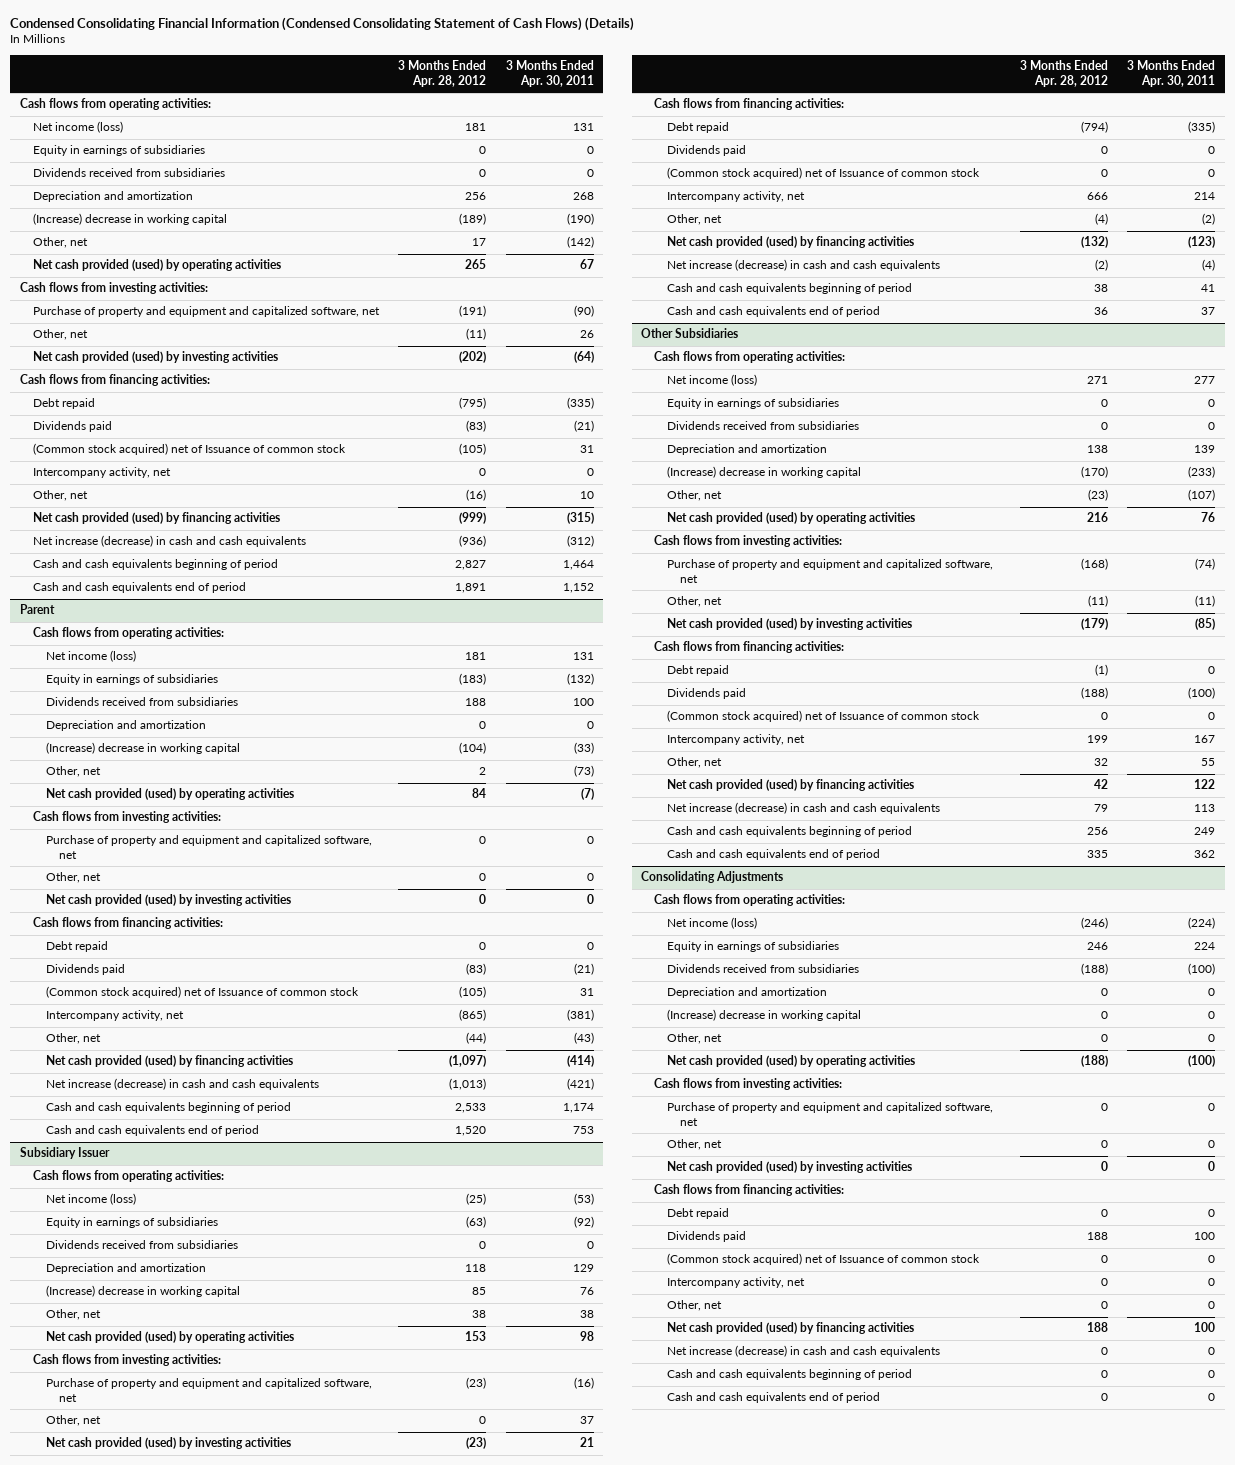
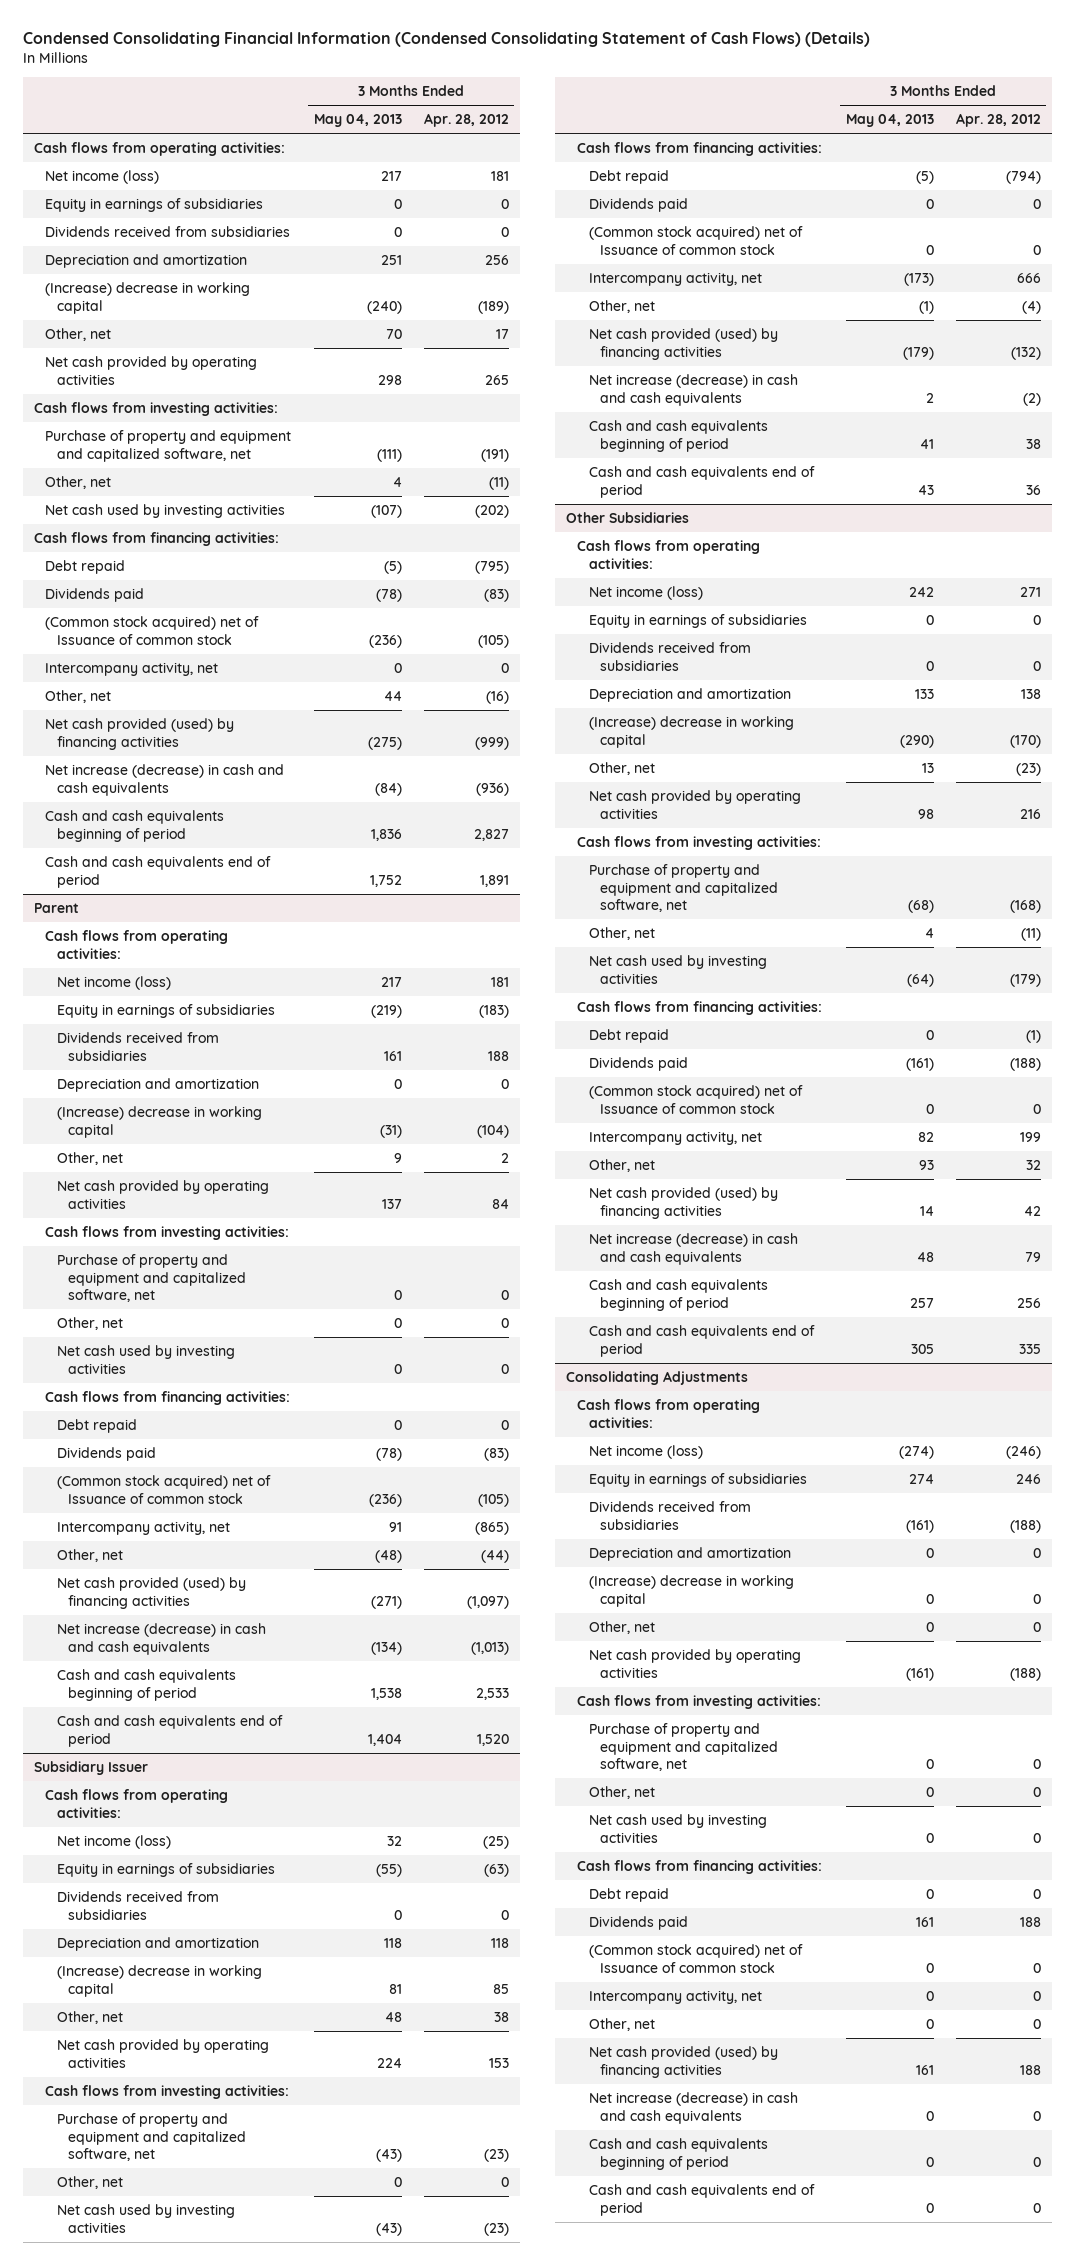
[505,60,594,87] 3 Months Ended Apr. 30, 2011 -> none
none -> [313,114,402,128] May 04, 2013
[32,259,281,272] Net cash provided (used) by operating activities -> [45,355,258,385] Net cash provided by operating activities
[32,351,278,364] Net cash provided (used) by investing activities -> [45,503,286,518] Net cash used by investing activities
[45,788,294,801] Net cash provided (used) by operating activities -> [56,1179,269,1209] Net cash provided by operating activities
[45,894,291,907] Net cash provided (used) by investing activities -> [56,1344,235,1374] Net cash used by investing activities
[45,1331,294,1344] Net cash provided (used) by operating activities -> [56,2038,269,2068] Net cash provided by operating activities
[45,1437,291,1450] Net cash provided (used) by investing activities -> [56,2203,235,2233] Net cash used by investing activities
[667,512,916,525] Net cash provided (used) by operating activities -> [588,789,801,819] Net cash provided by operating activities
[667,618,913,631] Net cash provided (used) by investing activities -> [588,954,767,984] Net cash used by investing activities
[667,1055,916,1068] Net cash provided (used) by operating activities -> [588,1648,801,1678] Net cash provided by operating activities
[667,1161,913,1174] Net cash provided (used) by investing activities -> [588,1813,767,1843] Net cash used by investing activities

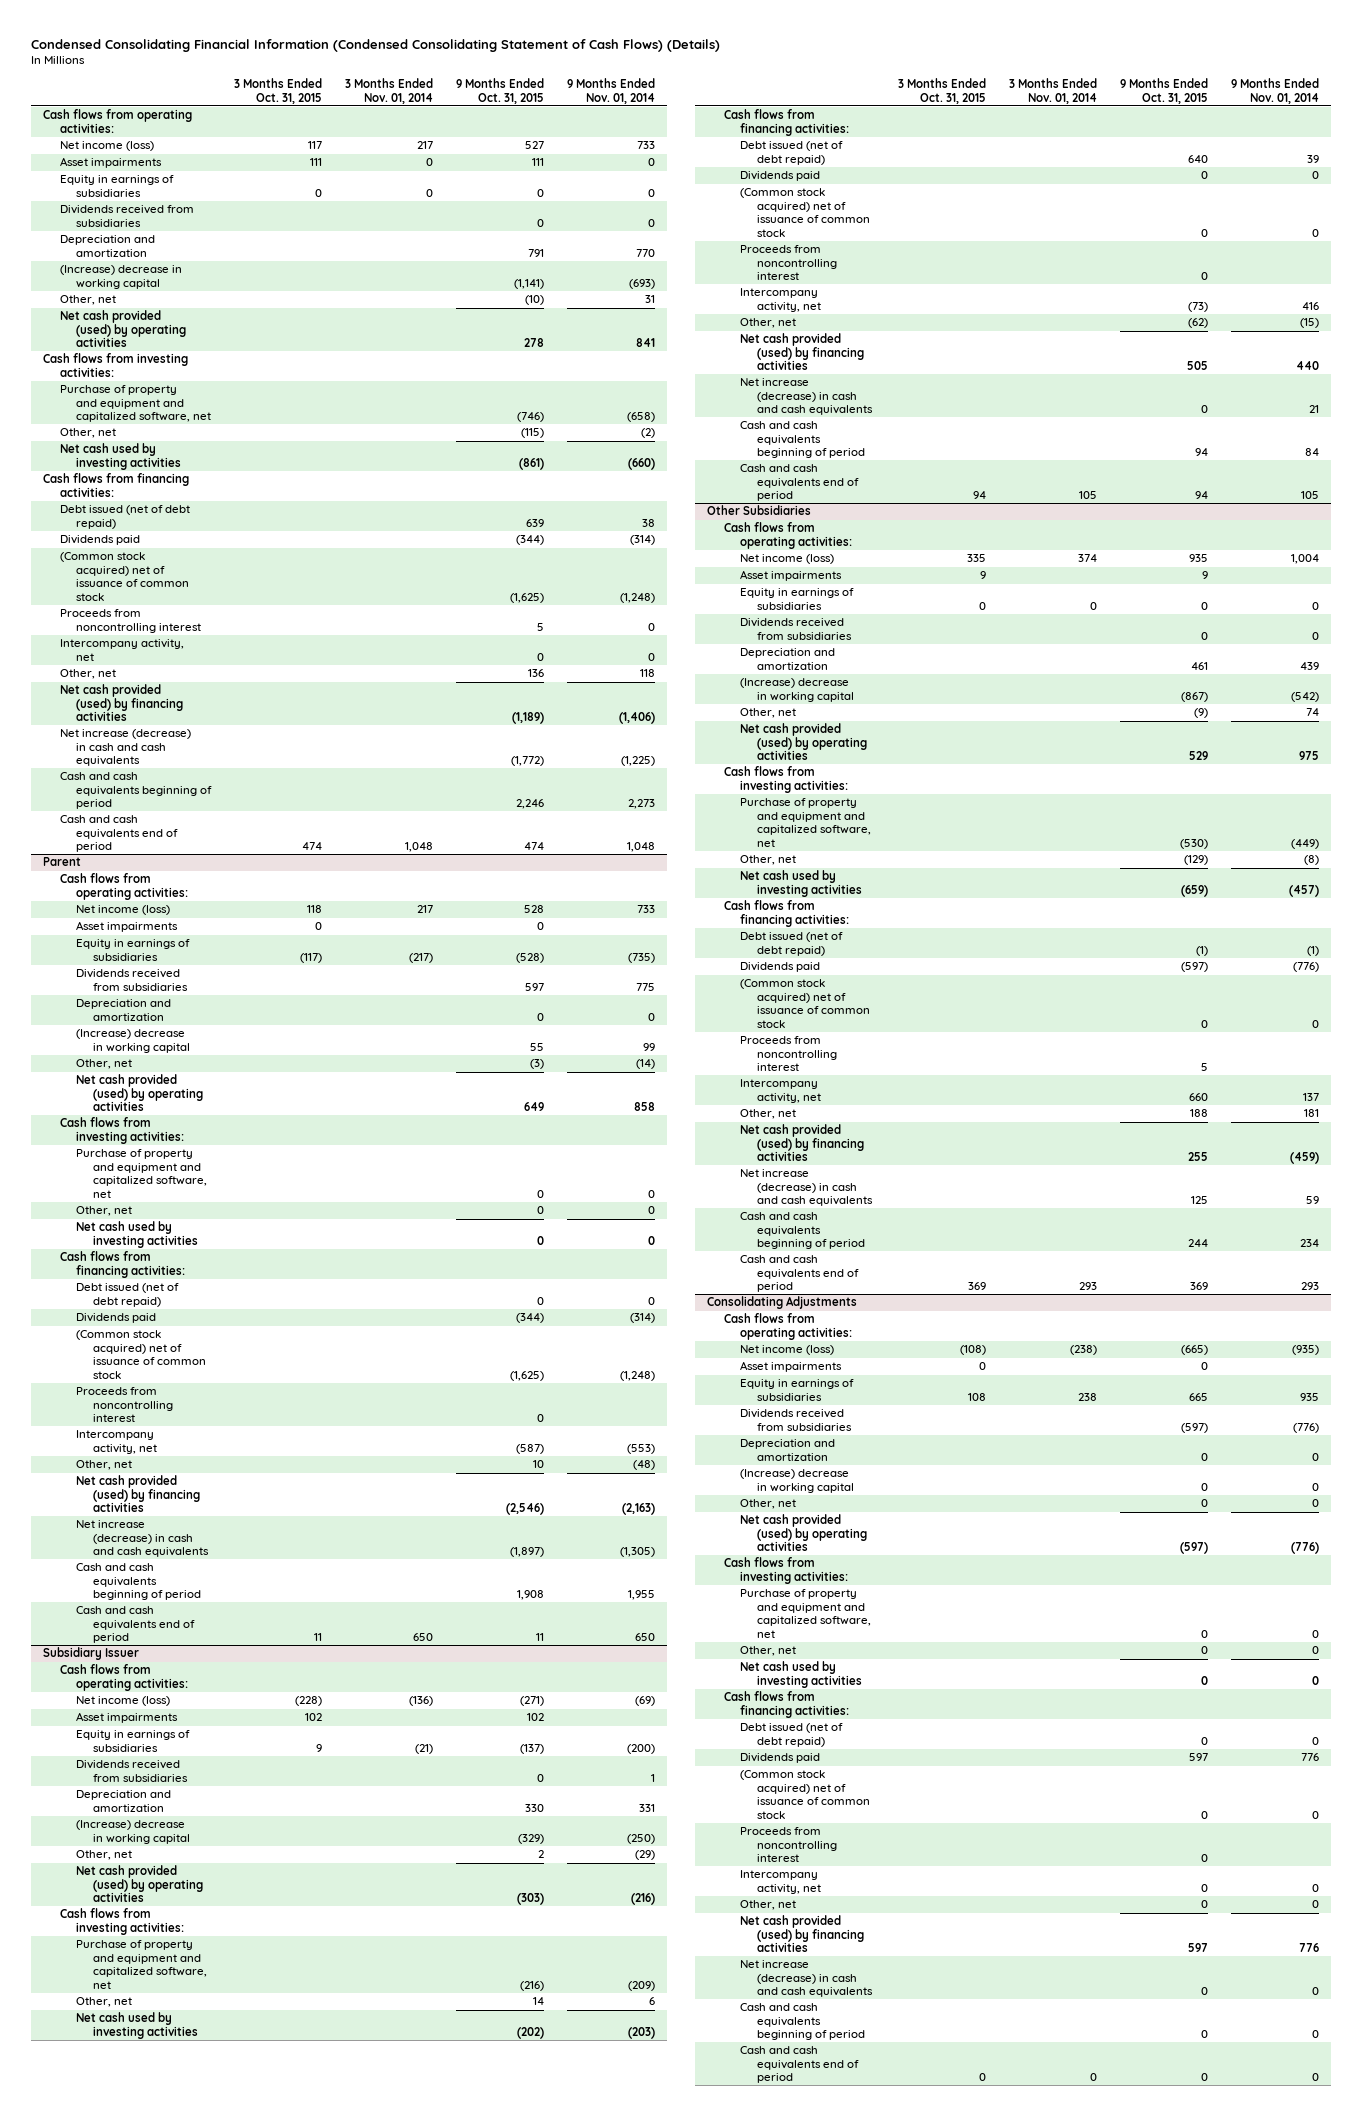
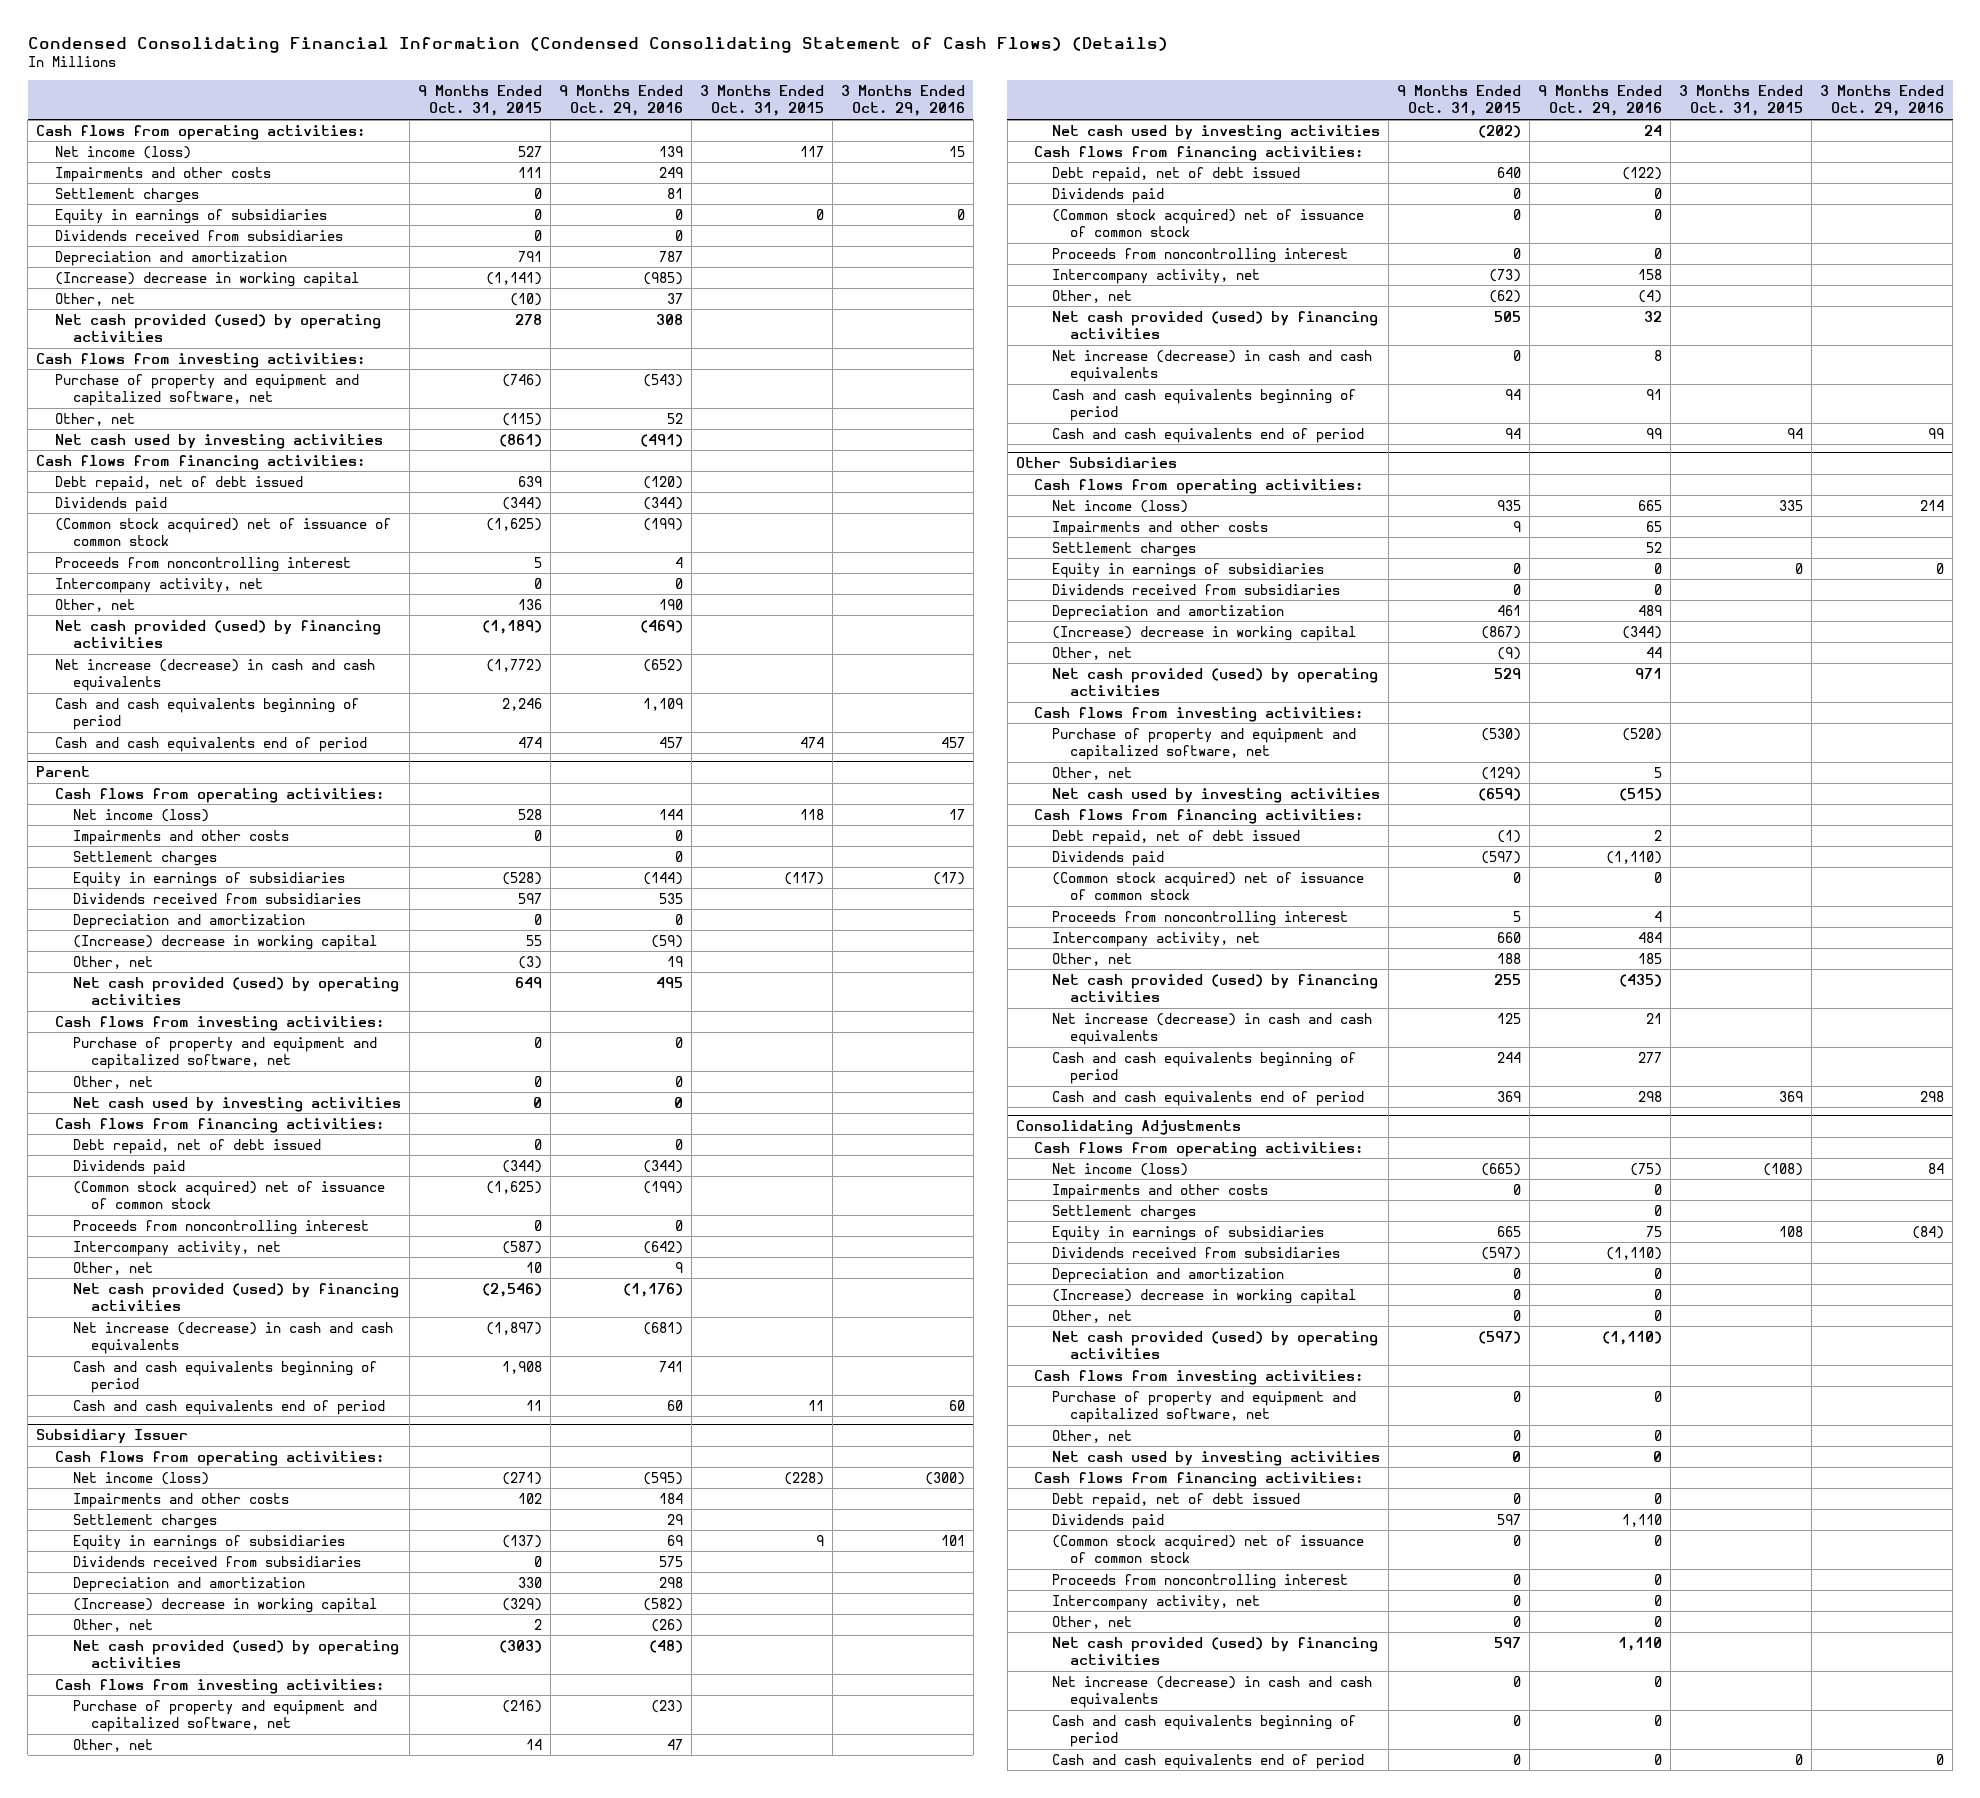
[345,78,434,104] 3 Months Ended Nov. 01, 2014 -> none
[567,78,656,104] 9 Months Ended Nov. 01, 2014 -> none
none -> [558,85,683,117] 9 Months Ended Oct. 29, 2016
none -> [840,85,965,117] 3 Months Ended Oct. 29, 2016
[59,157,162,169] Asset impairments -> none
none -> [54,166,271,182] Impairments and other costs
none -> [54,187,199,203] Settlement charges
[59,505,190,529] Debt issued (net of debt repaid) -> [54,475,303,491] Debt repaid, net of debt issued
[76,921,179,933] Asset impairments -> none
none -> [72,829,289,845] Impairments and other costs
none -> [72,850,217,866] Settlement charges
[76,1283,180,1307] Debt issued (net of debt repaid) -> [72,1138,321,1154] Debt repaid, net of debt issued
[76,1712,179,1724] Asset impairments -> none
none -> [72,1492,289,1508] Impairments and other costs
none -> [72,1513,217,1529] Settlement charges
[740,141,844,165] Debt issued (net of debt repaid) -> [1051,166,1300,182] Debt repaid, net of debt issued
[740,570,843,582] Asset impairments -> none
none -> [1051,520,1268,536] Impairments and other costs
none -> [1051,541,1196,557] Settlement charges
[740,932,844,956] Debt issued (net of debt repaid) -> [1051,829,1300,845] Debt repaid, net of debt issued
[740,1361,843,1373] Asset impairments -> none
none -> [1051,1183,1268,1199] Impairments and other costs
none -> [1051,1204,1196,1220] Settlement charges
[740,1723,844,1747] Debt issued (net of debt repaid) -> [1051,1492,1300,1508] Debt repaid, net of debt issued

